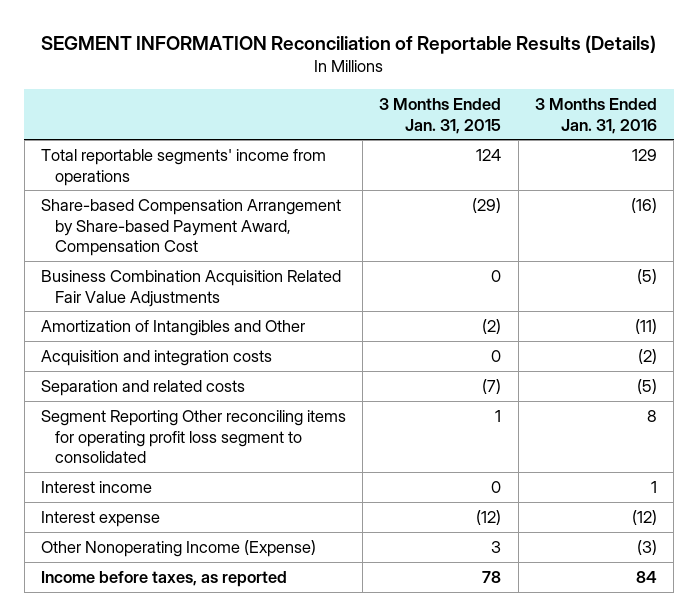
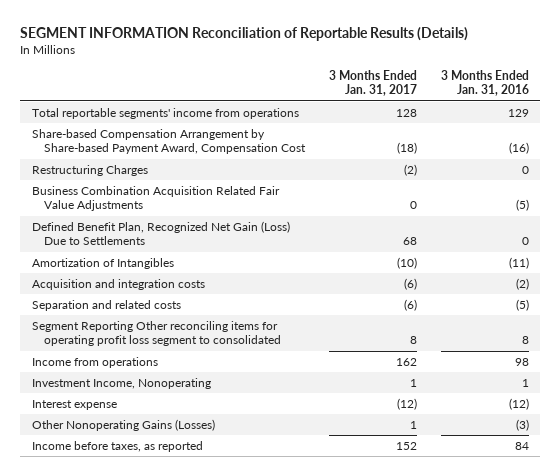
[379,98,502,134] 3 Months Ended Jan. 31, 2015 -> none
none -> [328,69,417,97] 3 Months Ended Jan. 31, 2017
none -> [31,164,148,176] Restructuring Charges
none -> [31,220,290,246] Defined Benefit Plan, Recognized Net Gain (Loss) Due to Settlements
[40,320,305,337] Amortization of Intangibles and Other -> [31,257,174,269] Amortization of Intangibles
[40,481,152,494] Interest income -> none
none -> [31,356,158,368] Income from operations
none -> [31,377,211,389] Investment Income, Nonoperating
[40,540,316,558] Other Nonoperating Income (Expense) -> none
none -> [31,418,215,431] Other Nonoperating Gains (Losses)

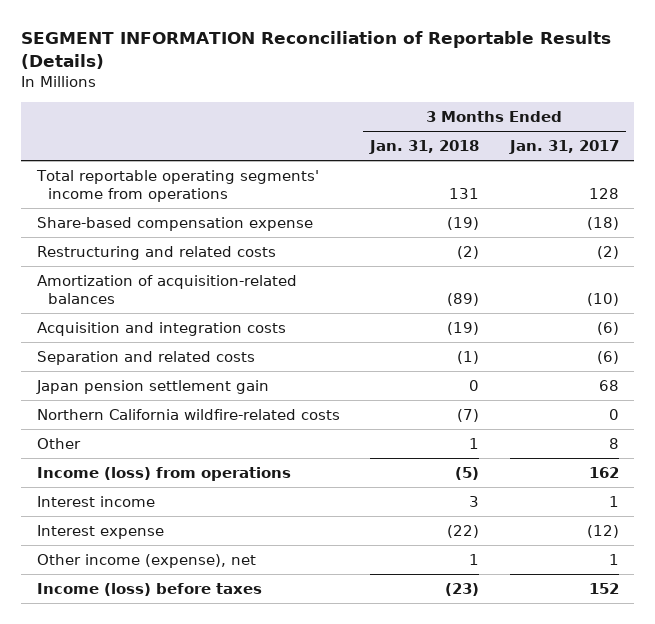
[440,69,529,97] 3 Months Ended Jan. 31, 2016 -> none
none -> [369,140,480,155] Jan. 31, 2018
[31,185,280,212] Business Combination Acquisition Related Fair Value Adjustments -> none
[31,220,290,246] Defined Benefit Plan, Recognized Net Gain (Loss) Due to Settlements -> none
[31,257,174,269] Amortization of Intangibles -> none
[31,107,299,119] Total reportable segments' income from operations -> [35,169,319,202] Total reportable operating segments' income from operations
[31,128,307,155] Share-based Compensation Arrangement by Share-based Payment Award, Compensation Cost -> [36,216,313,231] Share-based compensation expense
[31,164,148,176] Restructuring Charges -> [36,245,276,260] Restructuring and related costs
none -> [36,274,297,304] Amortization of acquisition-related balances
[31,377,211,389] Investment Income, Nonoperating -> none
none -> [35,379,269,394] Japan pension settlement gain
none -> [36,408,340,420] Northern California wildfire-related costs
[31,320,282,347] Segment Reporting Other reconciling items for operating profit loss segment to consolidated -> [36,437,81,449] Other
[31,356,158,368] Income from operations -> [36,466,291,481] Income (loss) from operations
none -> [36,495,155,507] Interest income
[31,418,215,431] Other Nonoperating Gains (Losses) -> [36,553,256,568] Other income (expense), net
[31,440,203,452] Income before taxes, as reported -> [36,582,262,596] Income (loss) before taxes

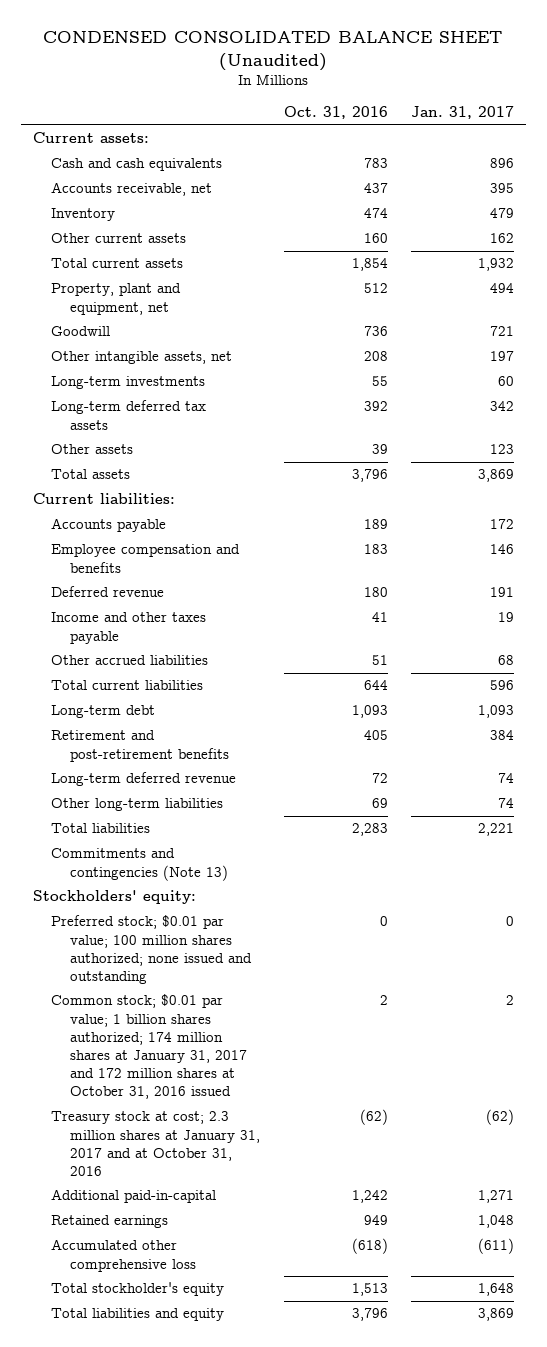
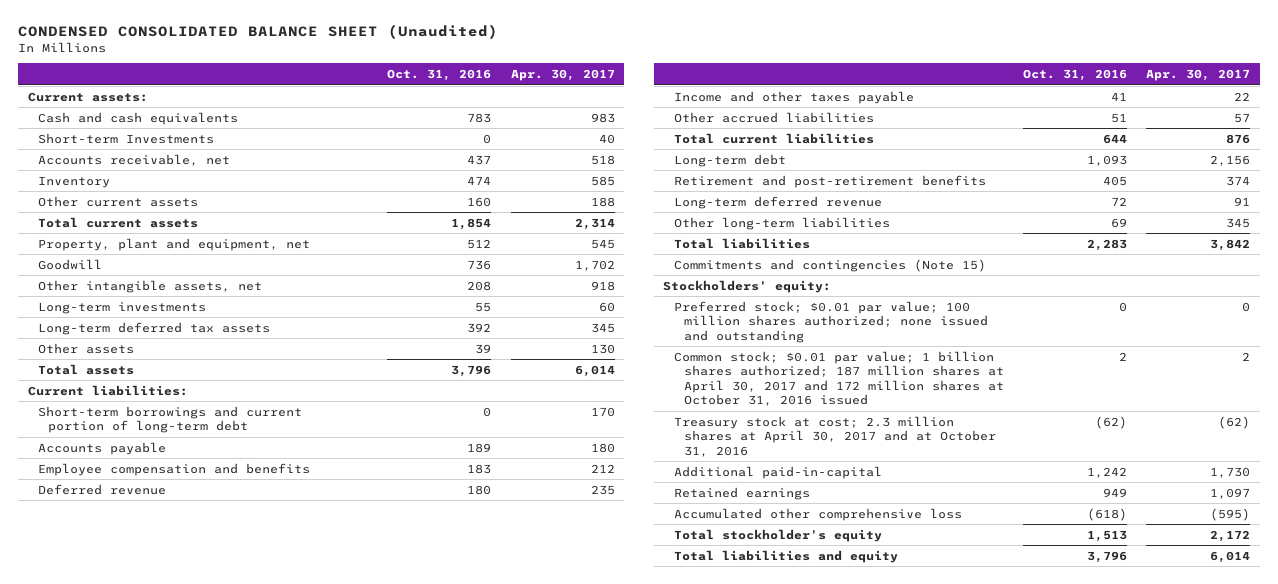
[411,106,515,120] Jan. 31, 2017 -> none
none -> [510,69,615,82] Apr. 30, 2017
none -> [37,132,214,144] Short-term Investments
none -> [37,405,302,434] Short-term borrowings and current portion of long-term debt
[51,848,229,881] Commitments and contingencies (Note 13) -> [673,258,986,272] Commitments and contingencies (Note 15)
[51,994,248,1100] Common stock; $0.01 par value; 1 billion shares authorized; 174 million shares at January 31, 2017 and 172 million shares at October 31, 2016 issued -> [673,350,1004,407] Common stock; $0.01 par value; 1 billion shares authorized; 187 million shares at April 30, 2017 and 172 million shares at October 31, 2016 issued
[51,1111,261,1176] Treasury stock at cost; 2.3 million shares at January 31, 2017 and at October 31, 2016 -> [673,415,996,457] Treasury stock at cost; 2.3 million shares at April 30, 2017 and at October 31, 2016

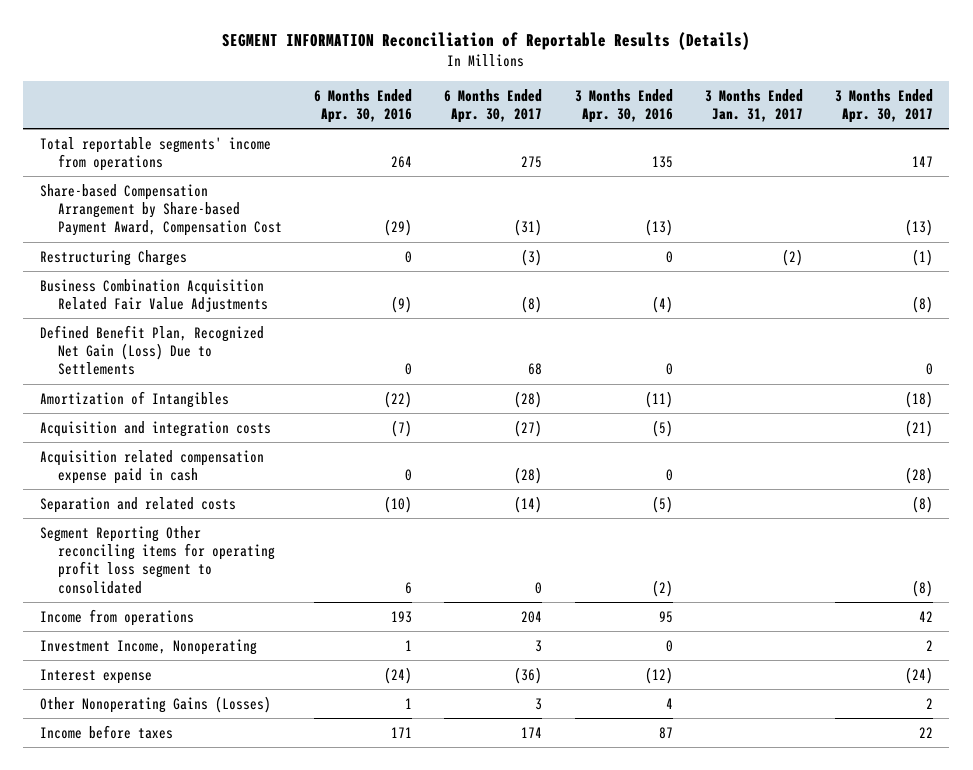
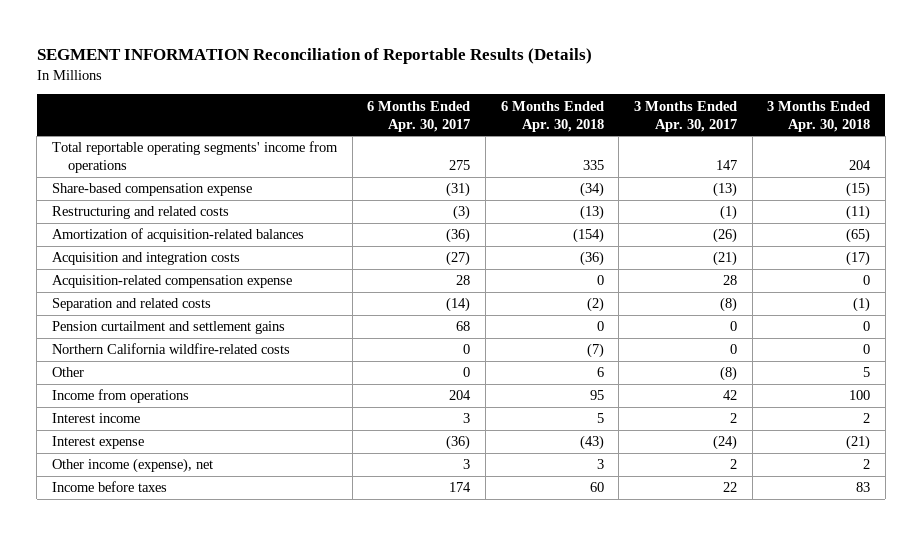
[314,88,413,124] 6 Months Ended Apr. 30, 2016 -> none
[574,88,673,124] 3 Months Ended Apr. 30, 2016 -> none
[704,88,803,123] 3 Months Ended Jan. 31, 2017 -> none
none -> [500,100,604,132] 6 Months Ended Apr. 30, 2018
none -> [767,100,871,132] 3 Months Ended Apr. 30, 2018
[39,278,268,313] Business Combination Acquisition Related Fair Value Adjustments -> none
[39,324,264,376] Defined Benefit Plan, Recognized Net Gain (Loss) Due to Settlements -> none
[39,390,229,408] Amortization of Intangibles -> none
[39,136,271,172] Total reportable segments' income from operations -> [52,141,339,174] Total reportable operating segments' income from operations
[39,183,282,237] Share-based Compensation Arrangement by Share-based Payment Award, Compensation Cost -> [52,183,253,197] Share-based compensation expense
[39,249,187,266] Restructuring Charges -> [52,206,230,220] Restructuring and related costs
none -> [52,228,305,243] Amortization of acquisition-related balances
[39,449,264,485] Acquisition related compensation expense paid in cash -> [52,275,293,289] Acquisition-related compensation expense
[514,467,543,485] (28) -> [456,275,471,286] 28
[905,467,934,485] (28) -> [722,275,737,286] 28
none -> [52,321,286,335] Pension curtailment and settlement gains
none -> [52,343,291,355] Northern California wildfire-related costs
[39,525,275,594] Segment Reporting Other reconciling items for operating profit loss segment to consolidated -> [52,367,85,378] Other
[39,638,257,655] Investment Income, Nonoperating -> none
none -> [52,413,141,424] Interest income
[39,695,271,713] Other Nonoperating Gains (Losses) -> [52,458,214,474] Other income (expense), net

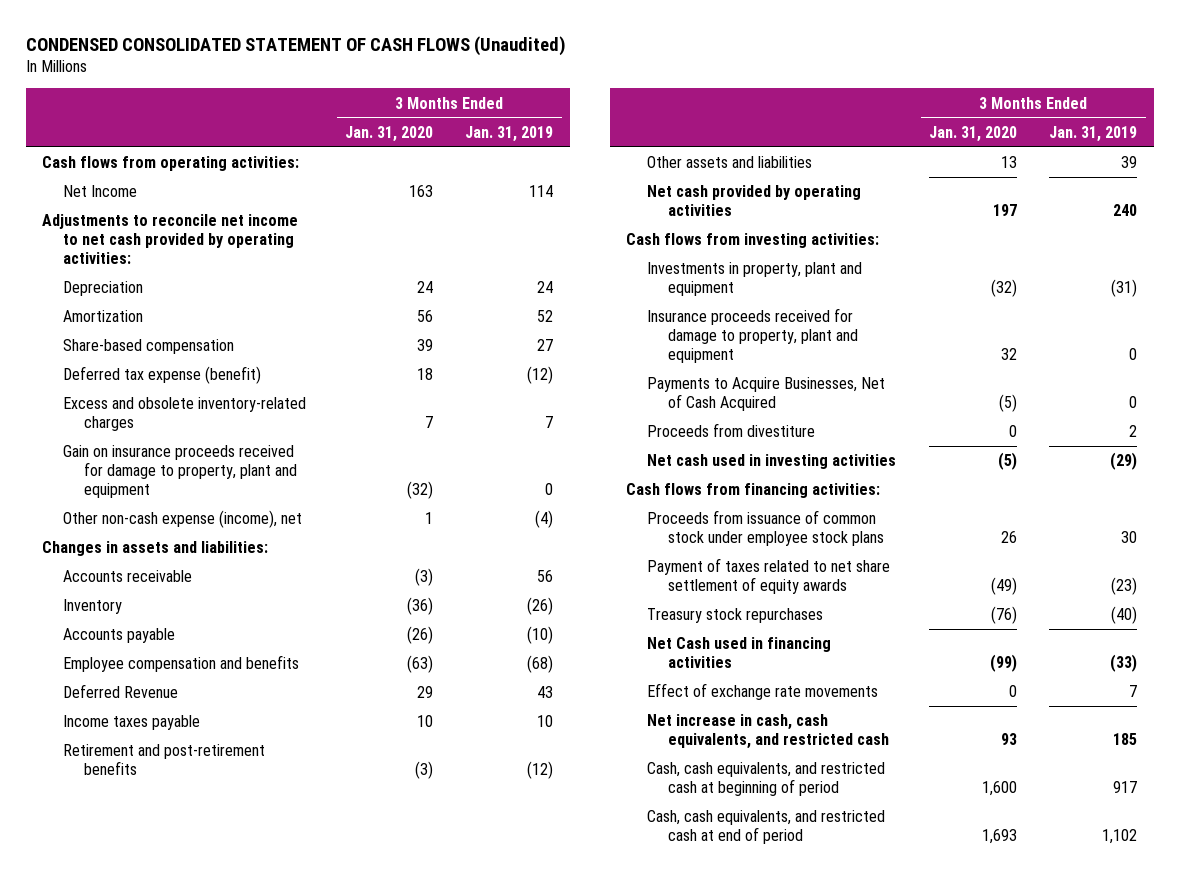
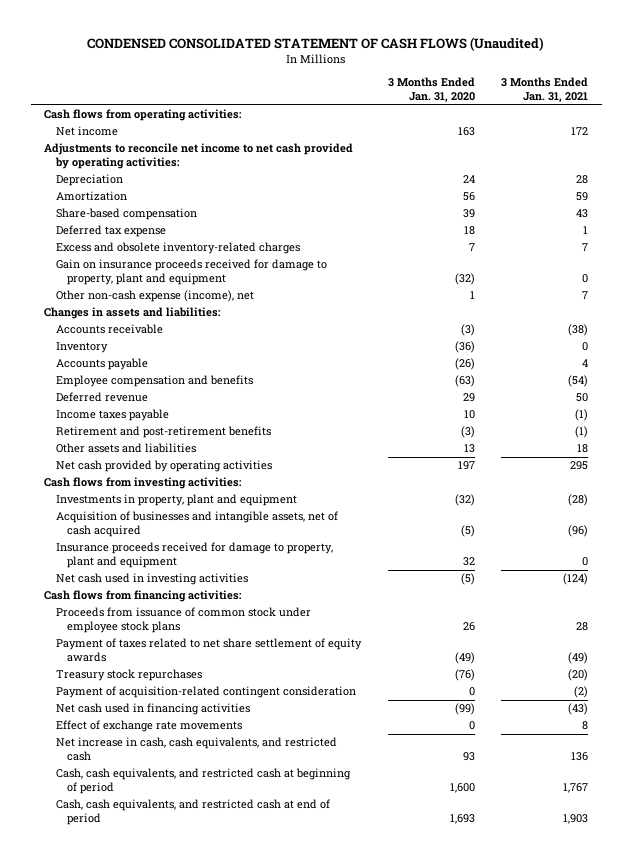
[465,125,554,142] Jan. 31, 2019 -> none
none -> [501,77,589,103] 3 Months Ended Jan. 31, 2021
[63,185,138,198] Net Income -> [55,126,118,137] Net income
[63,366,262,385] Deferred tax expense (benefit) -> [55,225,166,238] Deferred tax expense
[63,684,179,699] Deferred Revenue -> [55,392,148,403] Deferred revenue
none -> [55,511,338,538] Acquisition of businesses and intangible assets, net of cash acquired
[647,377,886,412] Payments to Acquire Businesses, Net of Cash Acquired -> none
[647,423,816,438] Proceeds from divestiture -> none
none -> [55,686,356,699] Payment of acquisition-related contingent consideration
[647,637,832,669] Net Cash used in financing activities -> [55,703,250,716] Net cash used in financing activities

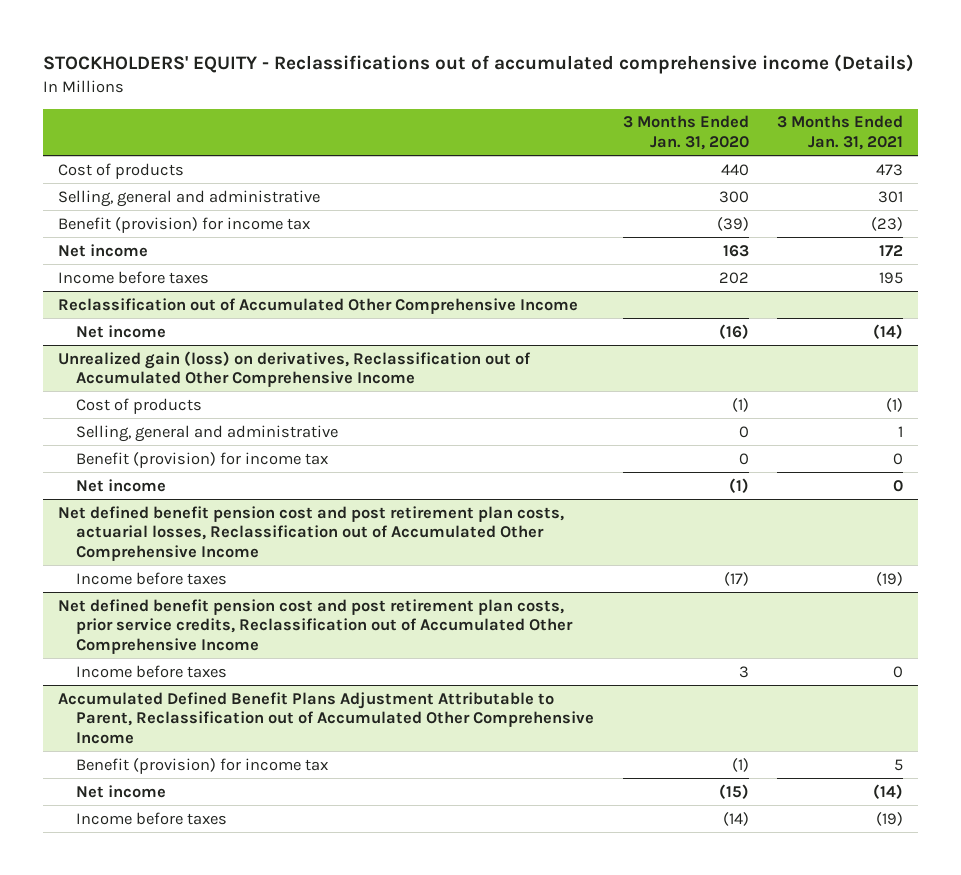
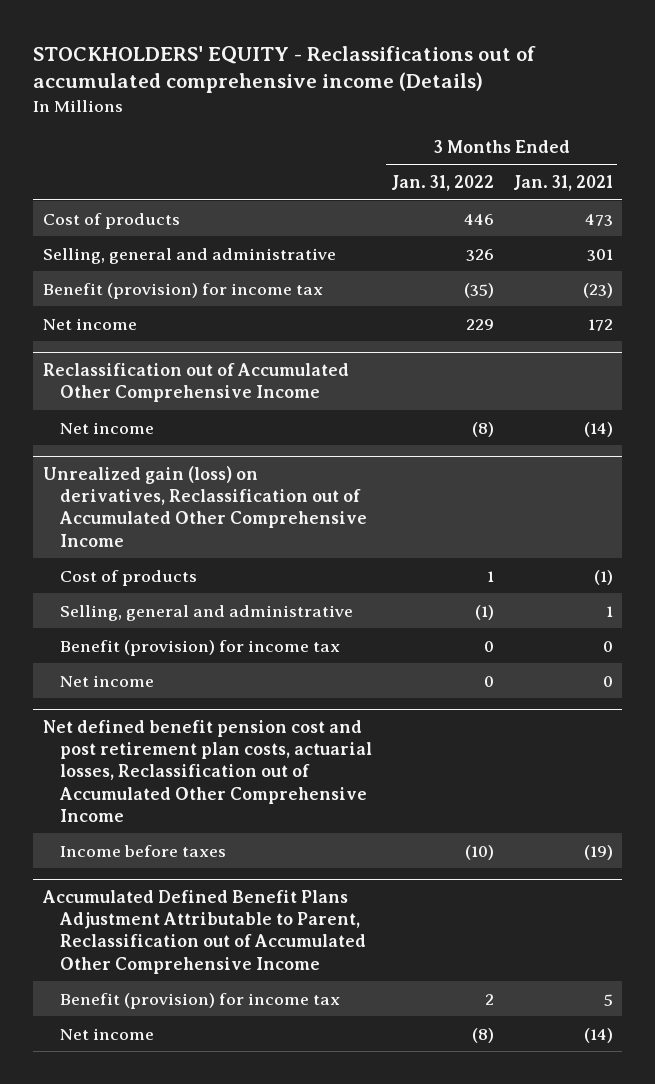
[622,115,749,150] 3 Months Ended Jan. 31, 2020 -> none
none -> [390,175,494,192] Jan. 31, 2022
[57,270,209,284] Income before taxes -> none
[57,598,574,654] Net defined benefit pension cost and post retirement plan costs, prior service credits, Reclassification out of Accumulated Other Comprehensive Income -> none
[76,664,228,678] Income before taxes -> none
[76,811,228,825] Income before taxes -> none

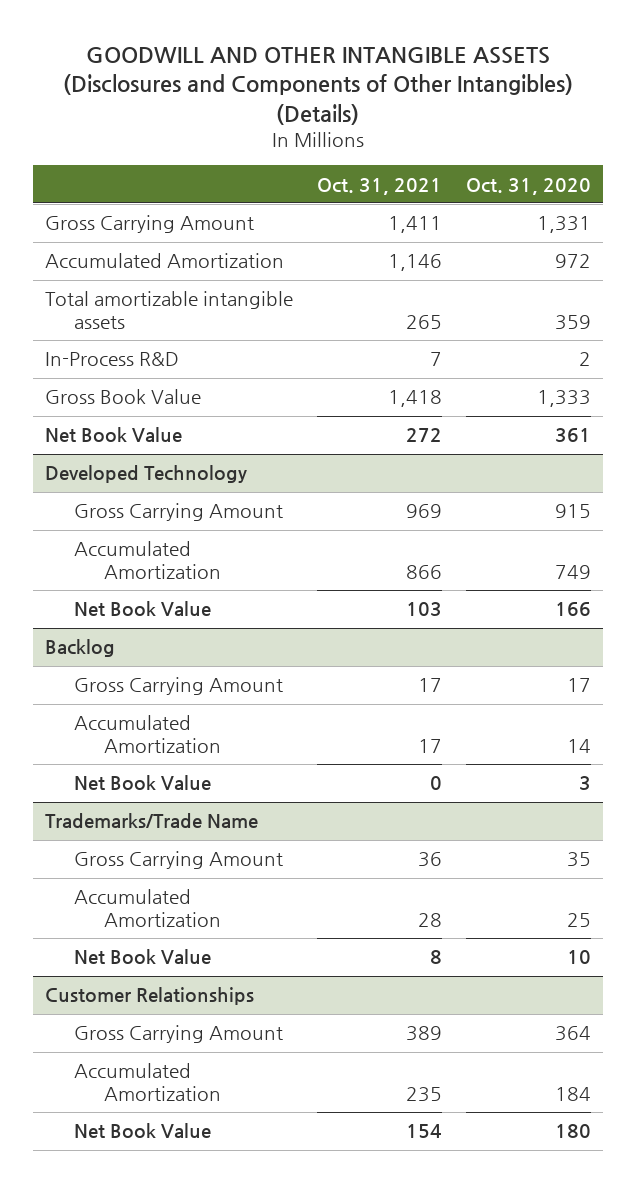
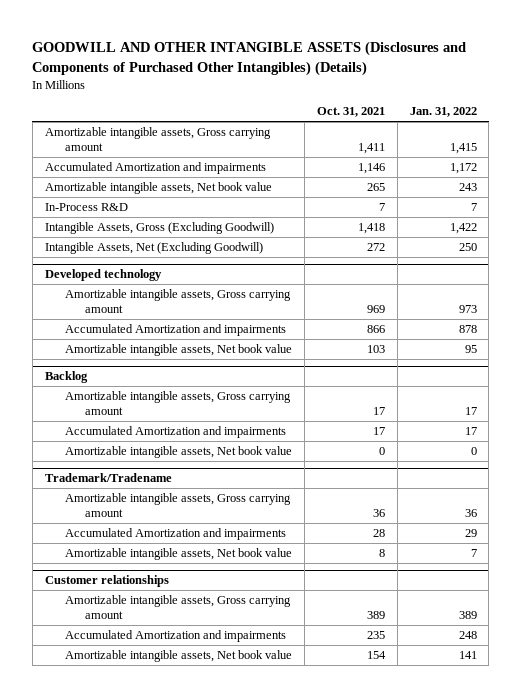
[62,47,573,125] GOODWILL AND OTHER INTANGIBLE ASSETS (Disclosures and Components of Other Intangibles) (Details) -> [32,40,467,76] GOODWILL AND OTHER INTANGIBLE ASSETS (Disclosures and Components of Purchased Other Intangibles) (Details)
[465,177,591,195] Oct. 31, 2020 -> none
none -> [409,107,477,118] Jan. 31, 2022
[44,215,254,234] Gross Carrying Amount -> [44,127,271,151] Amortizable intangible assets, Gross carrying amount
[44,253,284,269] Accumulated Amortization -> [44,162,266,175] Accumulated Amortization and impairments
[44,291,293,330] Total amortizable intangible assets -> [44,182,272,195] Amortizable intangible assets, Net book value
[44,389,201,405] Gross Book Value -> [44,222,274,235] Intangible Assets, Gross (Excluding Goodwill)
[44,427,182,443] Net Book Value -> [44,242,263,255] Intangible Assets, Net (Excluding Goodwill)
[44,465,247,484] Developed Technology -> [44,269,162,282] Developed technology
[74,503,284,522] Gross Carrying Amount -> [64,289,291,313] Amortizable intangible assets, Gross carrying amount
[74,541,221,580] Accumulated Amortization -> [64,324,286,337] Accumulated Amortization and impairments
[74,601,212,617] Net Book Value -> [64,344,292,357] Amortizable intangible assets, Net book value
[74,677,284,696] Gross Carrying Amount -> [64,391,291,415] Amortizable intangible assets, Gross carrying amount
[74,715,221,754] Accumulated Amortization -> [64,426,286,439] Accumulated Amortization and impairments
[74,775,212,791] Net Book Value -> [64,446,292,459] Amortizable intangible assets, Net book value
[44,813,258,829] Trademarks/Trade Name -> [44,473,172,483] Trademark/Tradename
[74,851,284,870] Gross Carrying Amount -> [64,493,291,517] Amortizable intangible assets, Gross carrying amount
[74,889,221,928] Accumulated Amortization -> [64,528,286,541] Accumulated Amortization and impairments
[74,949,212,965] Net Book Value -> [64,548,292,561] Amortizable intangible assets, Net book value
[44,987,254,1006] Customer Relationships -> [44,575,169,588] Customer relationships
[74,1025,284,1044] Gross Carrying Amount -> [64,595,291,619] Amortizable intangible assets, Gross carrying amount
[74,1063,221,1102] Accumulated Amortization -> [64,630,286,643] Accumulated Amortization and impairments
[74,1123,212,1139] Net Book Value -> [64,650,292,663] Amortizable intangible assets, Net book value

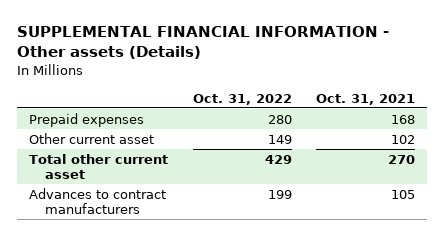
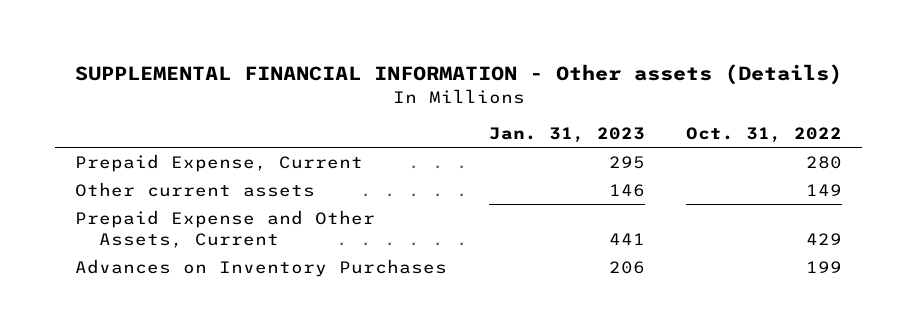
[316,93,416,105] Oct. 31, 2021 -> none
none -> [488,127,645,144] Jan. 31, 2023
[29,112,145,127] Prepaid expenses -> [75,153,364,172] Prepaid Expense, Current
[29,132,155,144] Other current asset -> [75,181,316,197] Other current assets
[29,153,169,180] Total other current asset -> [75,209,376,248] Prepaid Expense and Other Assets, Current
[29,187,167,215] Advances to contract manufacturers -> [75,258,448,277] Advances on Inventory Purchases

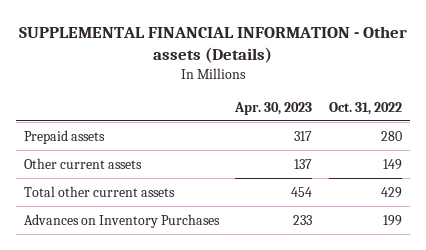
[488,127,645,144] Jan. 31, 2023 -> none
none -> [234,101,313,115] Apr. 30, 2023
[75,153,364,172] Prepaid Expense, Current -> [24,129,106,144] Prepaid assets
[75,209,376,248] Prepaid Expense and Other Assets, Current -> [24,185,176,197] Total other current assets

